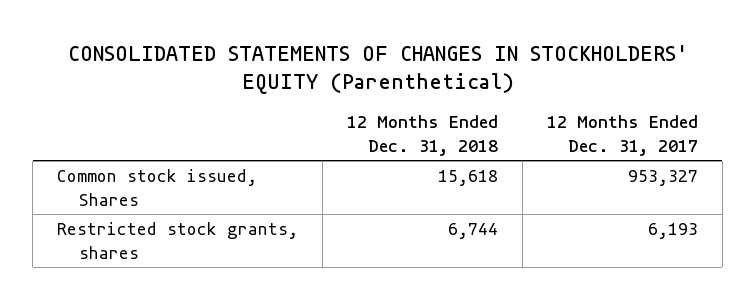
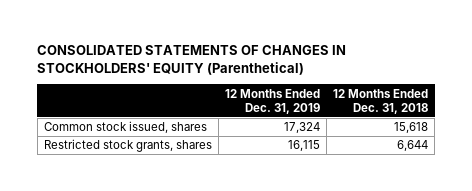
[547,115,699,156] 12 Months Ended Dec. 31, 2017 -> none
none -> [224,88,320,114] 12 Months Ended Dec. 31, 2019
[57,169,258,206] Common stock issued, Shares -> [43,121,207,134] Common stock issued, shares
[448,223,499,240] 6,744 -> [397,140,429,152] 6,644

